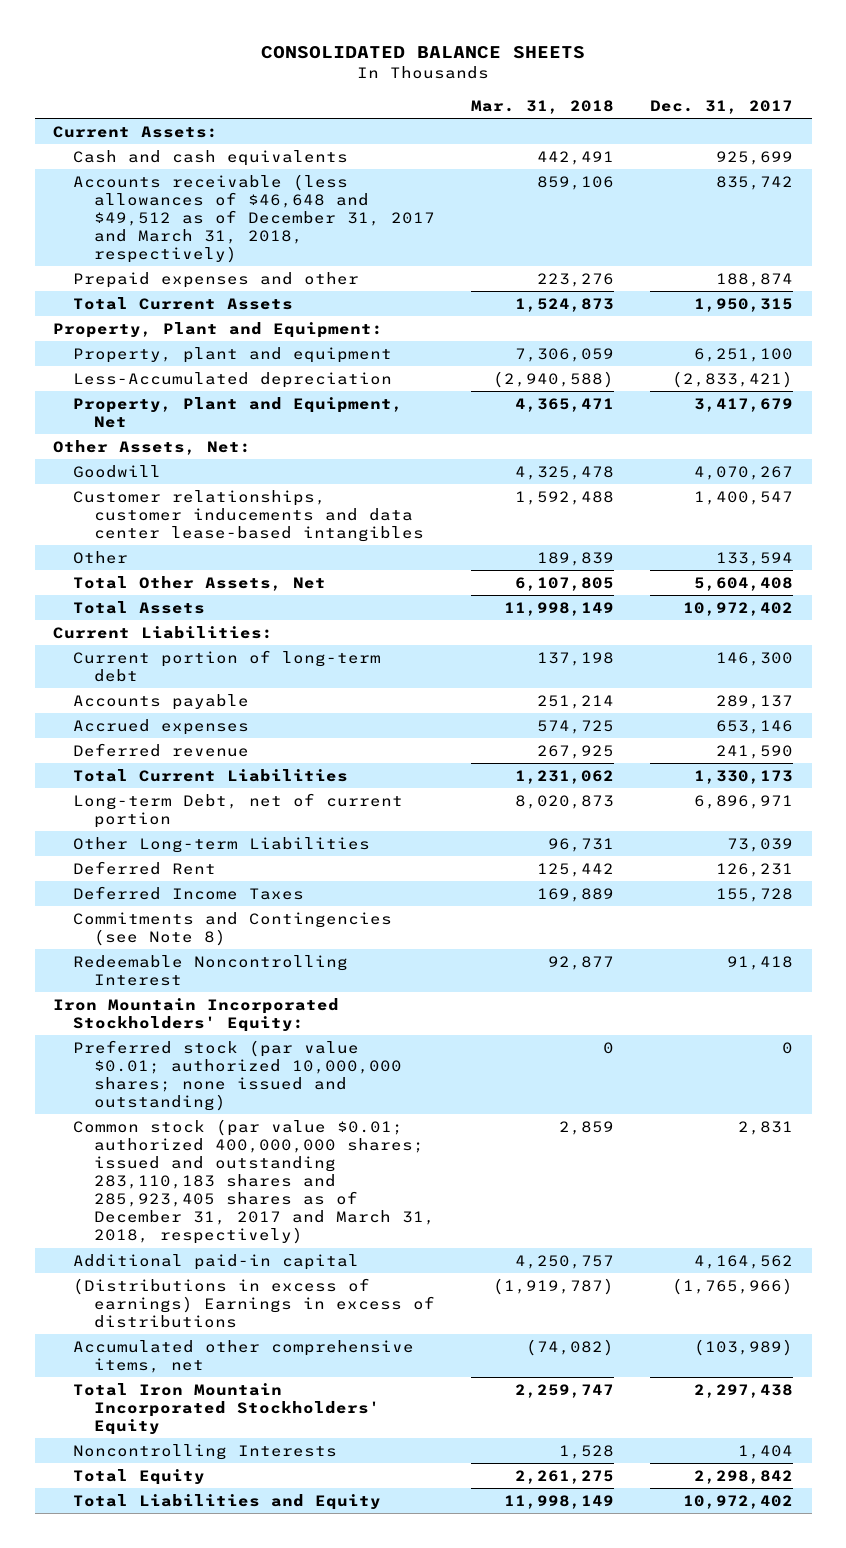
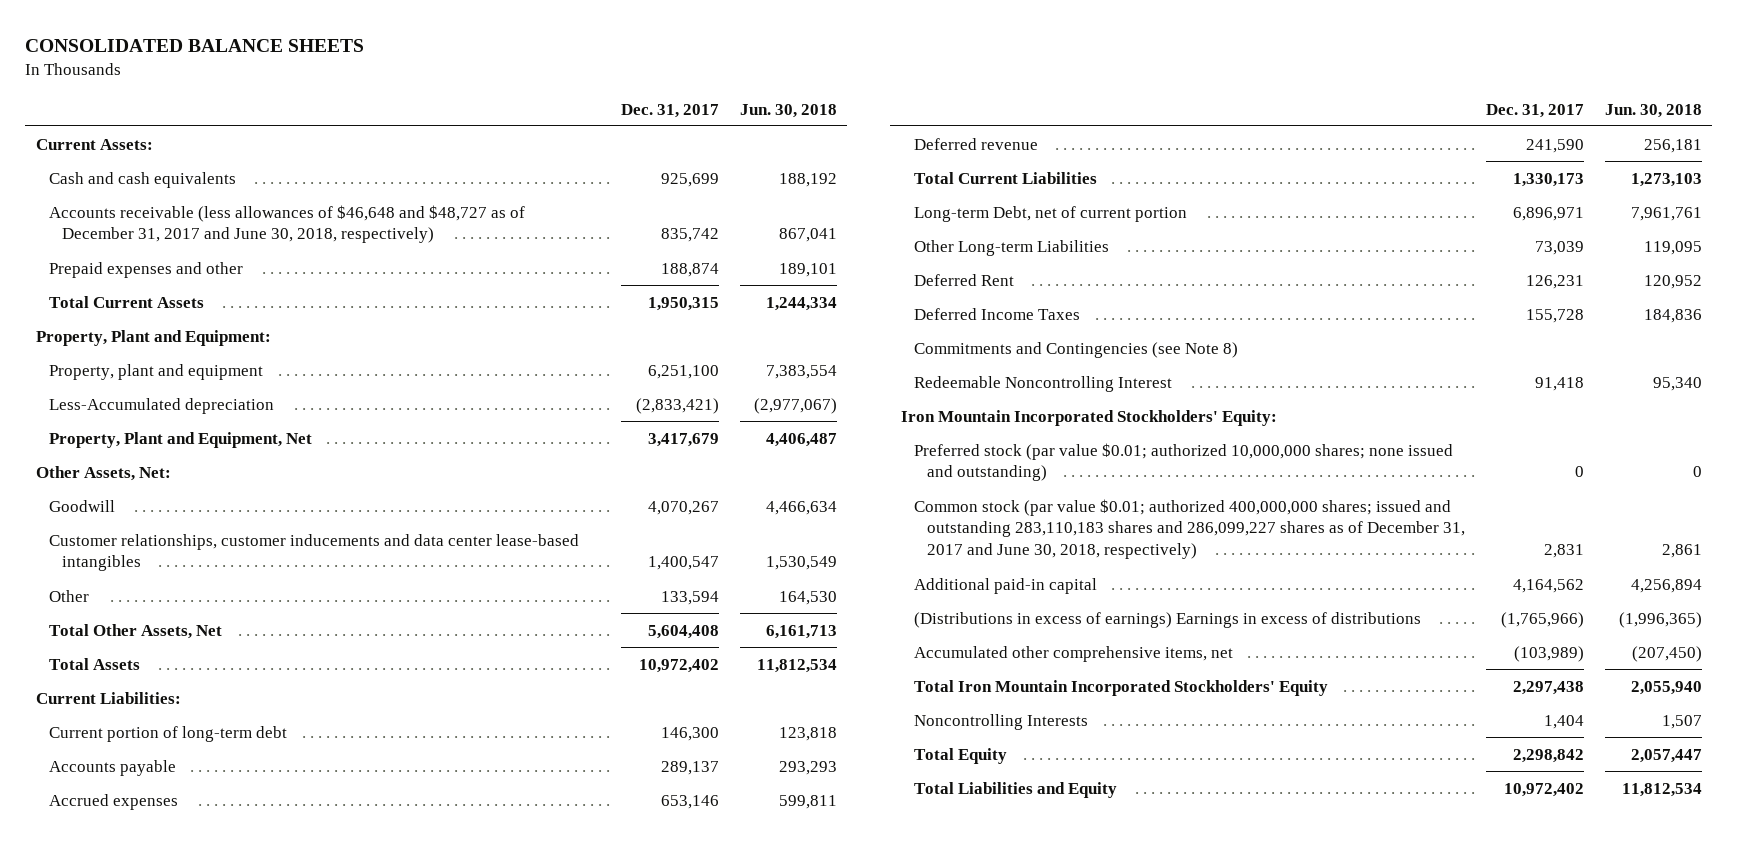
[471,99,615,114] Mar. 31, 2018 -> none
none -> [739,103,837,118] Jun. 30, 2018
[73,173,435,263] Accounts receivable (less allowances of $46,648 and $49,512 as of December 31, 2017 and March 31, 2018, respectively) -> [48,204,525,244] Accounts receivable (less allowances of $46,648 and $48,727 as of December 31, 2017 and June 30, 2018, respectively)
[73,1118,435,1245] Common stock (par value $0.01; authorized 400,000,000 shares; issued and outstanding 283,110,183 shares and 285,923,405 shares as of December 31, 2017 and March 31, 2018, respectively) -> [913,498,1465,560] Common stock (par value $0.01; authorized 400,000,000 shares; issued and outstanding 283,110,183 shares and 286,099,227 shares as of December 31, 2017 and June 30, 2018, respectively)

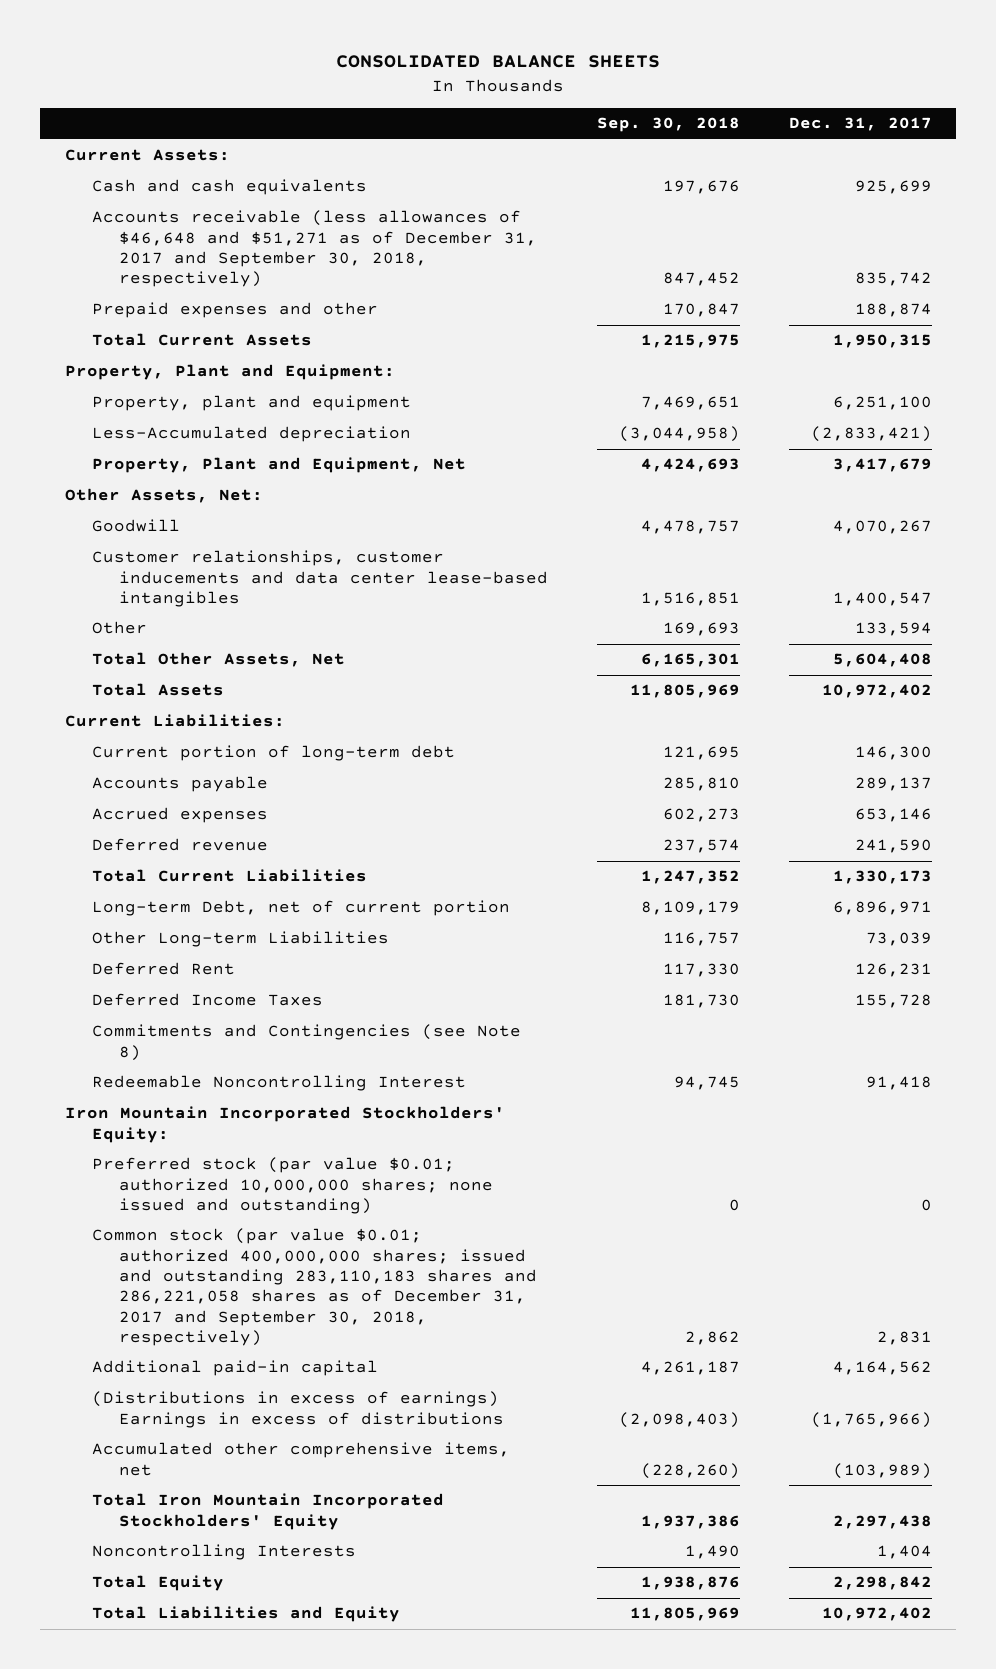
[739,103,837,118] Jun. 30, 2018 -> none
none -> [596,117,740,133] Sep. 30, 2018
[48,204,525,244] Accounts receivable (less allowances of $46,648 and $48,727 as of December 31, 2017 and June 30, 2018, respectively) -> [91,210,538,288] Accounts receivable (less allowances of $46,648 and $51,271 as of December 31, 2017 and September 30, 2018, respectively)
[913,498,1465,560] Common stock (par value $0.01; authorized 400,000,000 shares; issued and outstanding 283,110,183 shares and 286,099,227 shares as of December 31, 2017 and June 30, 2018, respectively) -> [91,1228,538,1347] Common stock (par value $0.01; authorized 400,000,000 shares; issued and outstanding 283,110,183 shares and 286,221,058 shares as of December 31, 2017 and September 30, 2018, respectively)

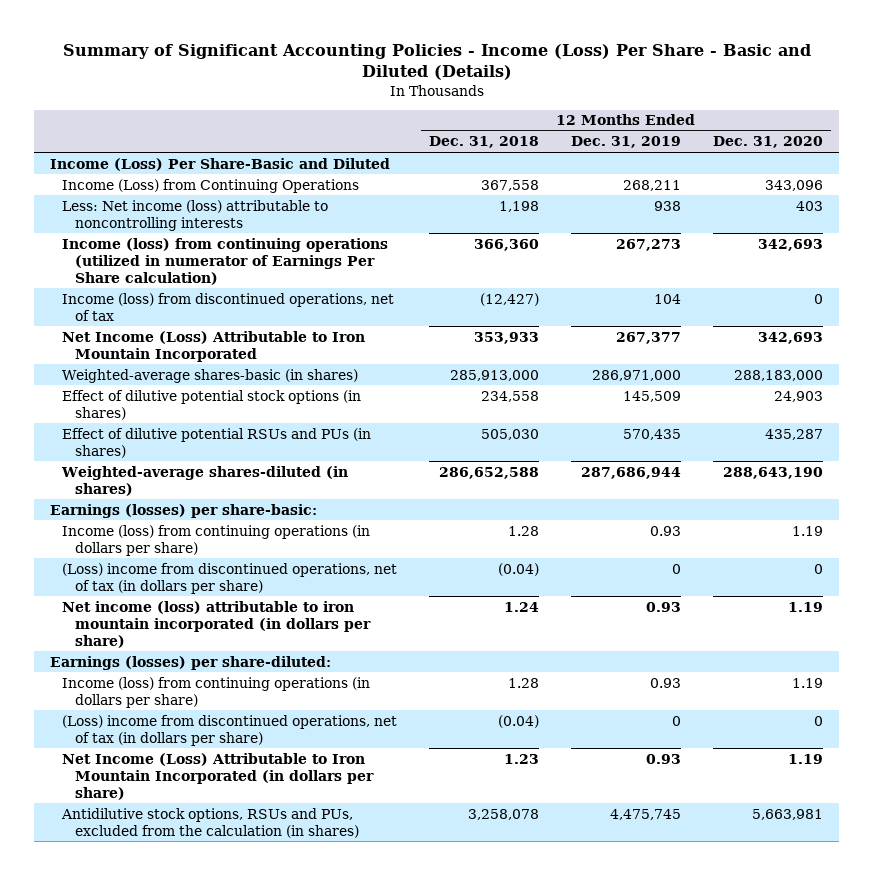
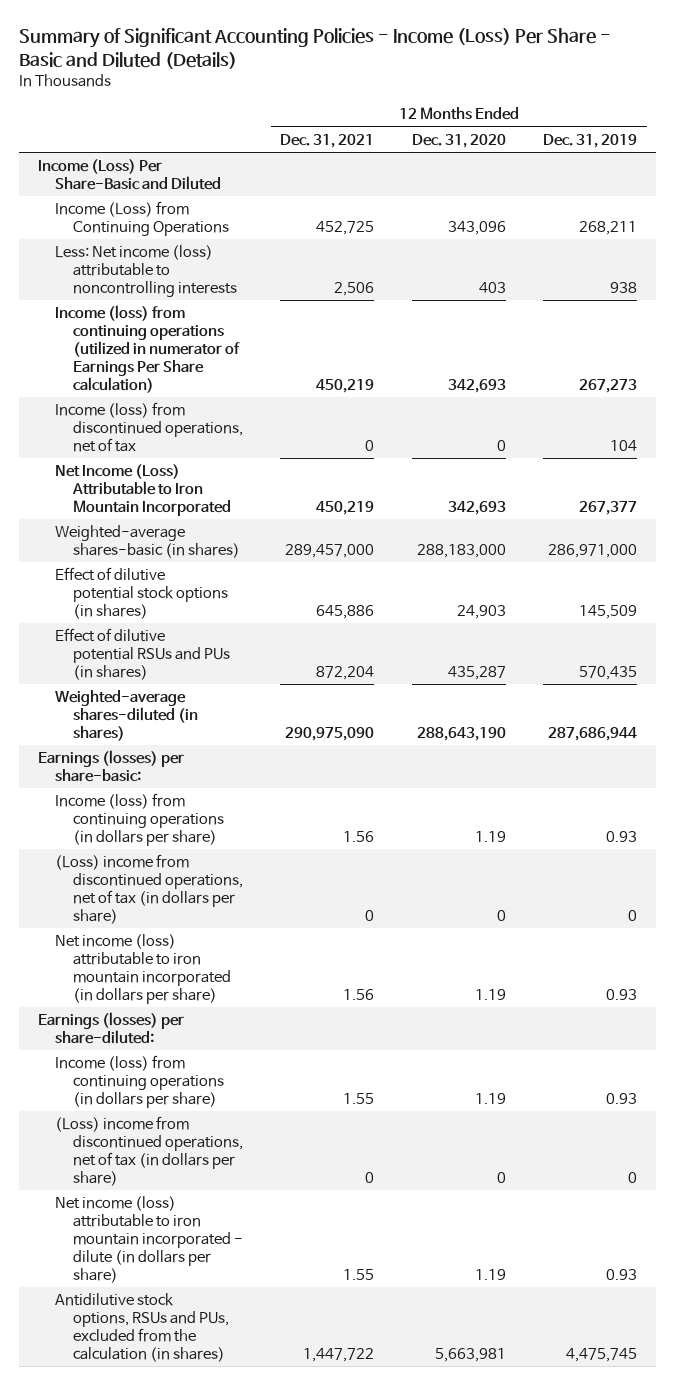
[429,136,540,149] Dec. 31, 2018 -> none
none -> [280,133,375,148] Dec. 31, 2021
[62,752,374,800] Net Income (Loss) Attributable to Iron Mountain Incorporated (in dollars per share) -> [55,1196,243,1283] Net income (loss) attributable to iron mountain incorporated - dilute (in dollars per share)

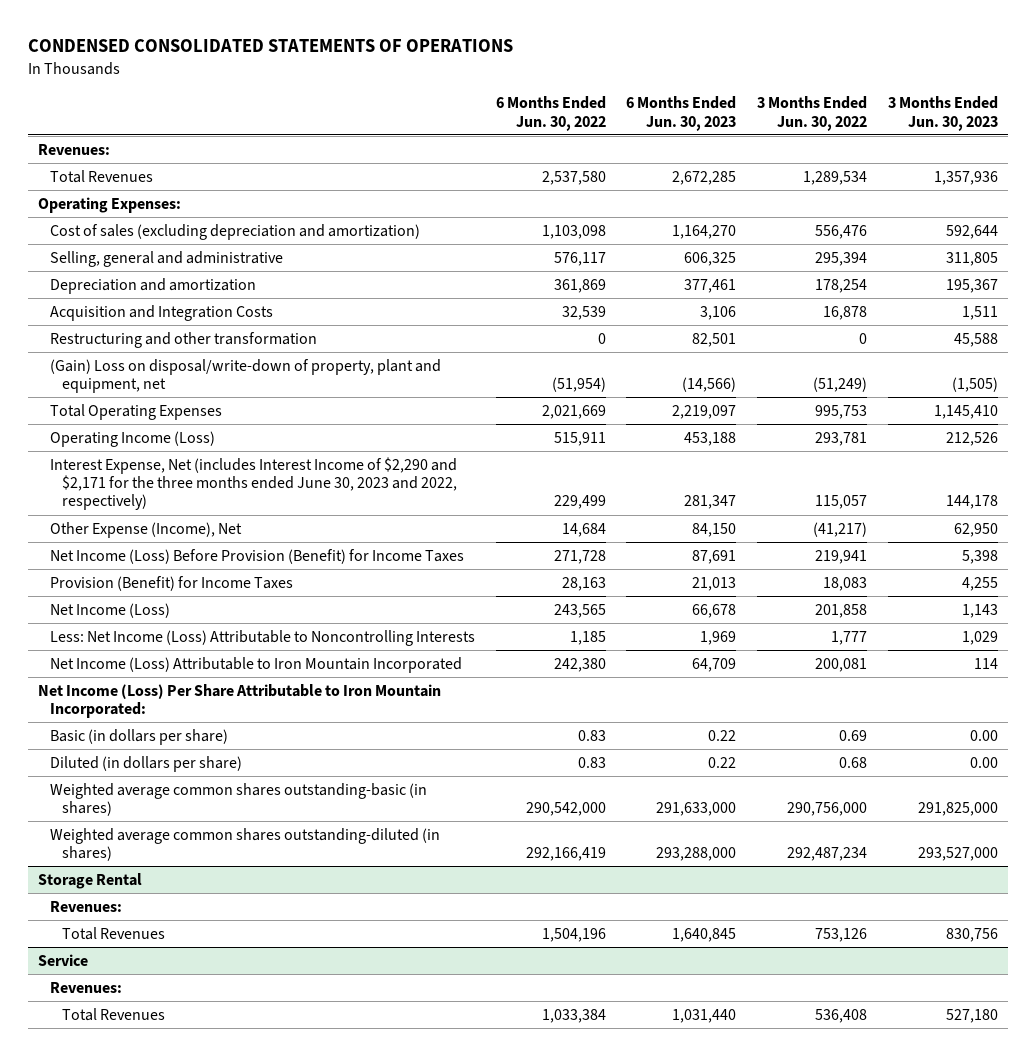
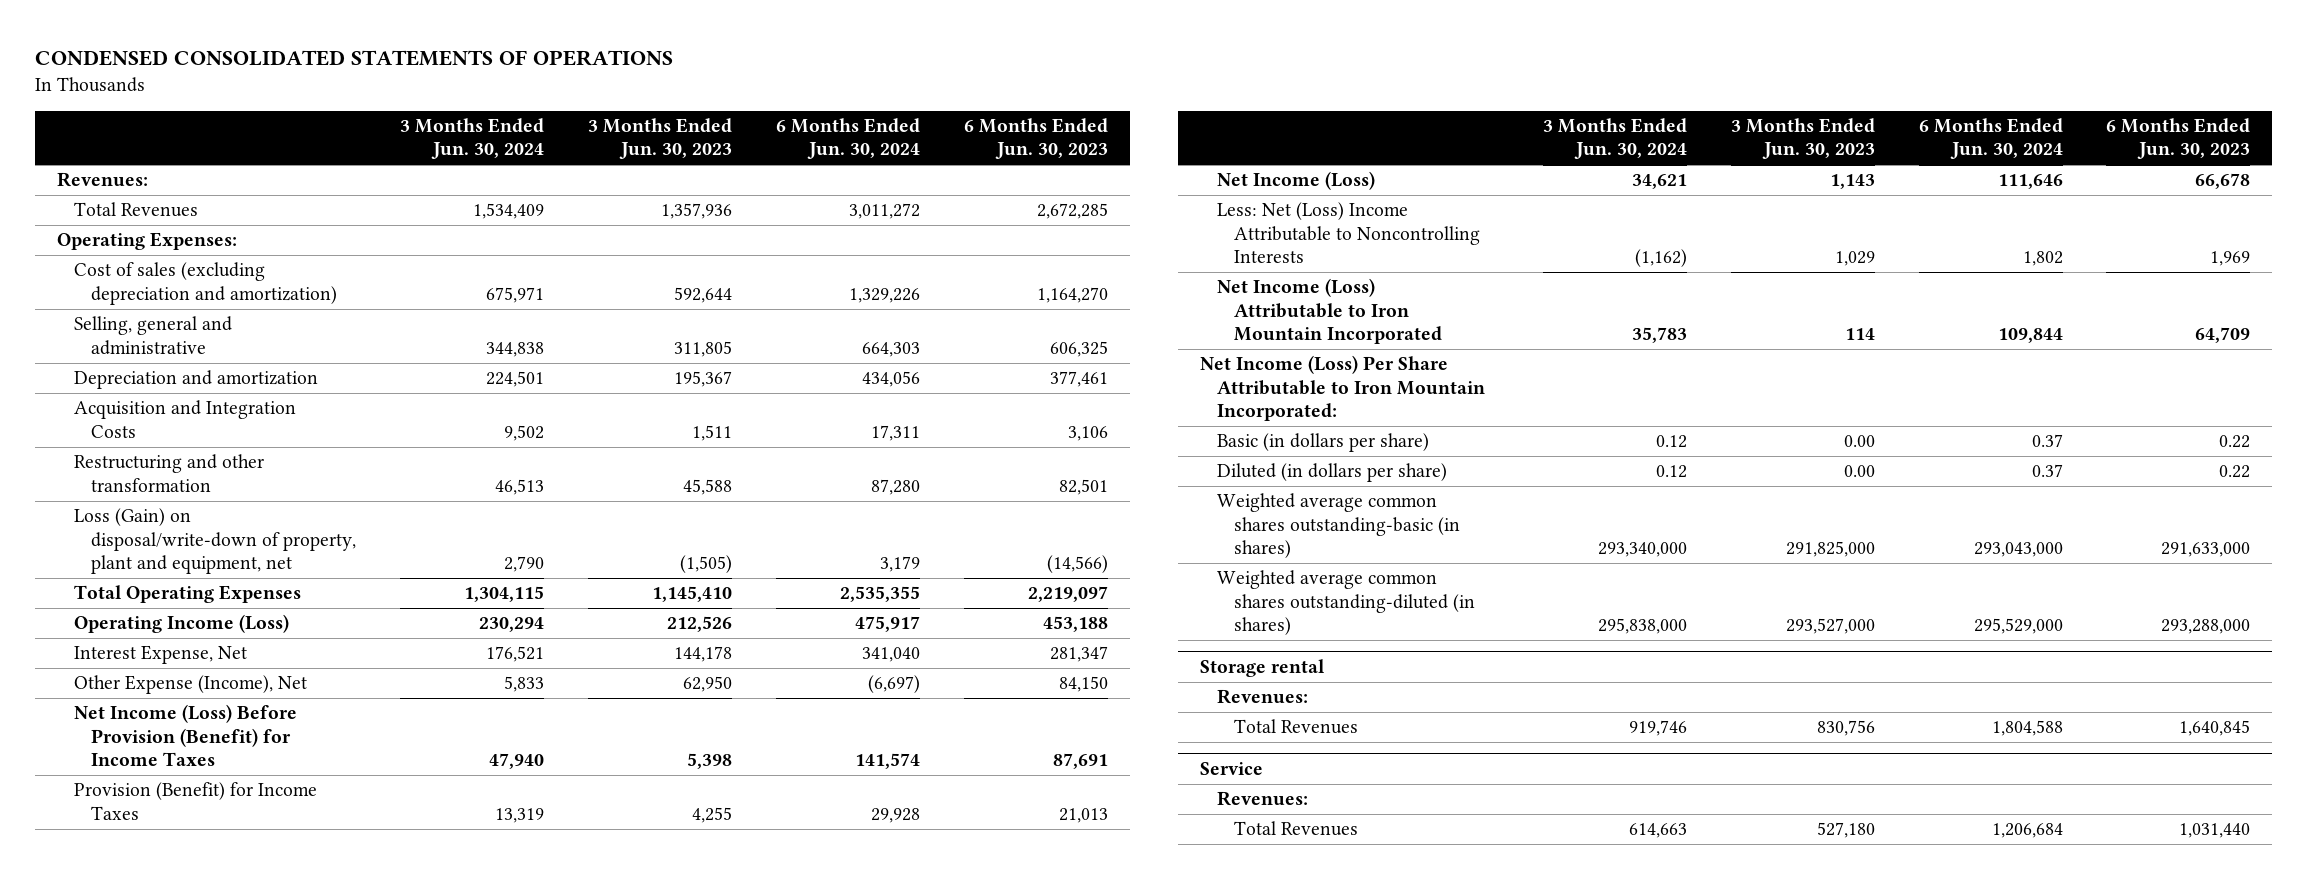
[495,96,606,131] 6 Months Ended Jun. 30, 2022 -> none
[757,96,868,131] 3 Months Ended Jun. 30, 2022 -> none
none -> [400,117,545,160] 3 Months Ended Jun. 30, 2024
none -> [775,117,920,160] 6 Months Ended Jun. 30, 2024
[49,358,441,394] (Gain) Loss on disposal/write-down of property, plant and equipment, net -> [74,508,357,575] Loss (Gain) on disposal/write-down of property, plant and equipment, net
[49,456,457,511] Interest Expense, Net (includes Interest Income of $2,290 and $2,171 for the three months ended June 30, 2023 and 2022, respectively) -> [74,645,248,665] Interest Expense, Net
[49,629,475,646] Less: Net Income (Loss) Attributable to Noncontrolling Interests -> [1216,202,1481,264] Less: Net (Loss) Income Attributable to Noncontrolling Interests
[38,872,143,889] Storage Rental -> [1199,659,1325,678] Storage rental

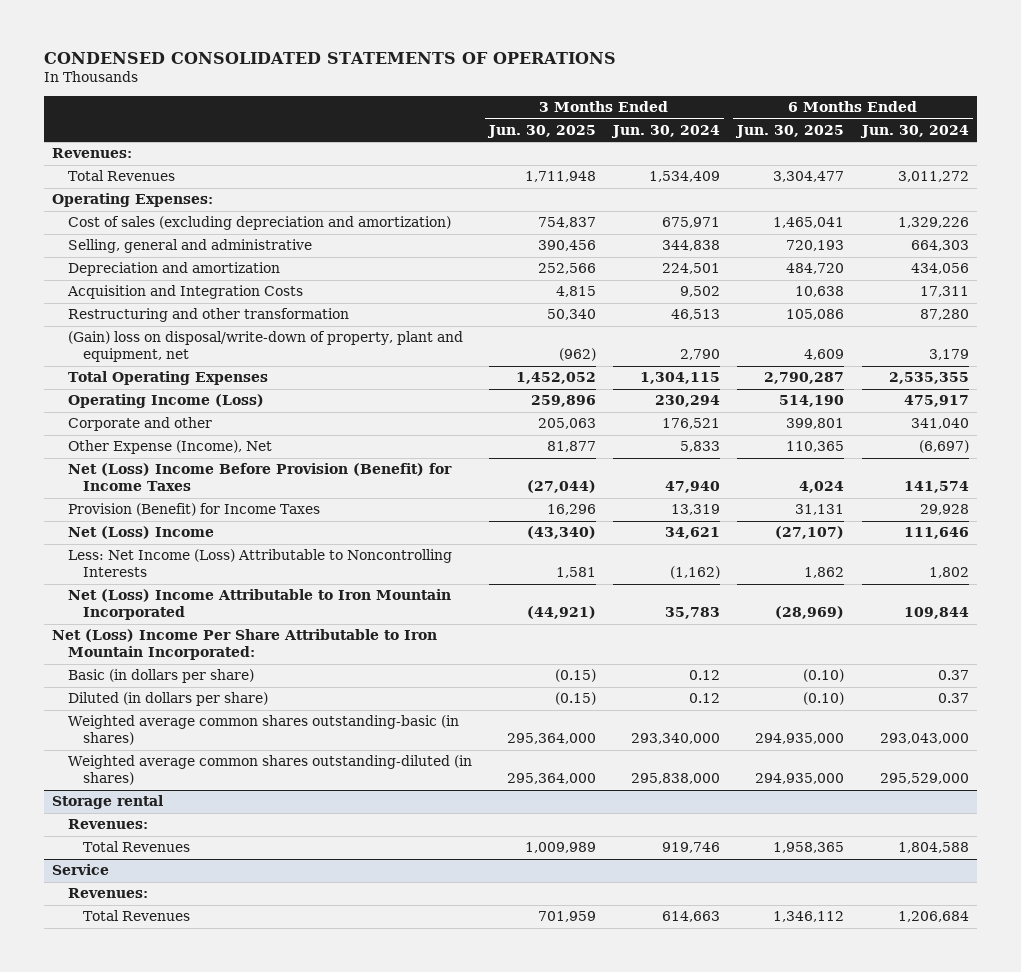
[588,117,733,160] 3 Months Ended Jun. 30, 2023 -> none
[963,117,1108,160] 6 Months Ended Jun. 30, 2023 -> none
none -> [486,124,596,138] Jun. 30, 2025
none -> [735,124,845,138] Jun. 30, 2025
[74,508,357,575] Loss (Gain) on disposal/write-down of property, plant and equipment, net -> [67,331,463,363] (Gain) loss on disposal/write-down of property, plant and equipment, net
[74,645,248,665] Interest Expense, Net -> [67,417,212,432] Corporate and other
[74,704,298,767] Net Income (Loss) Before Provision (Benefit) for Income Taxes -> [67,463,452,492] Net (Loss) Income Before Provision (Benefit) for Income Taxes
[1216,171,1375,191] Net Income (Loss) -> [67,526,214,540] Net (Loss) Income
[1216,202,1481,264] Less: Net (Loss) Income Attributable to Noncontrolling Interests -> [67,549,452,578] Less: Net Income (Loss) Attributable to Noncontrolling Interests
[1216,278,1443,345] Net Income (Loss) Attributable to Iron Mountain Incorporated -> [67,589,451,621] Net (Loss) Income Attributable to Iron Mountain Incorporated
[1199,355,1485,422] Net Income (Loss) Per Share Attributable to Iron Mountain Incorporated: -> [52,629,438,661] Net (Loss) Income Per Share Attributable to Iron Mountain Incorporated:

